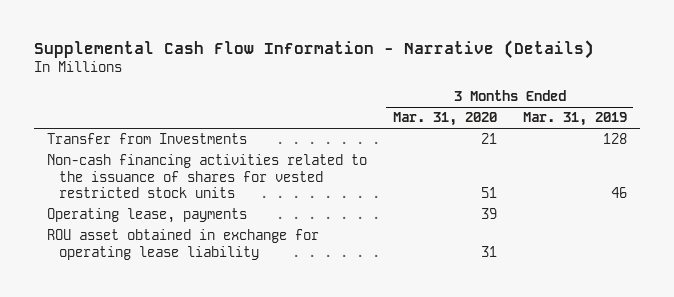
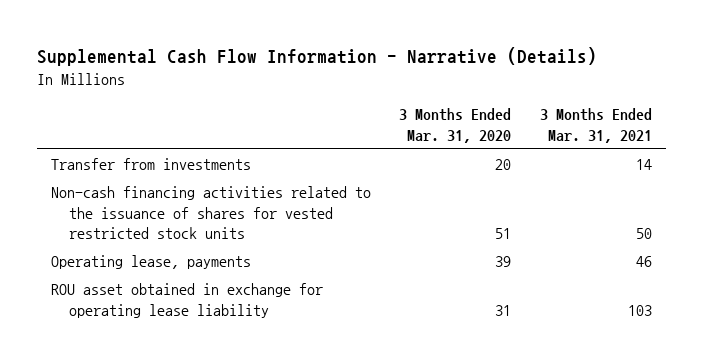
[522,112,627,127] Mar. 31, 2019 -> none
none -> [539,108,652,143] 3 Months Ended Mar. 31, 2021
[46,133,247,145] Transfer from Investments -> [51,158,252,171] Transfer from investments
[480,133,497,145] 21 -> [495,159,512,171] 20

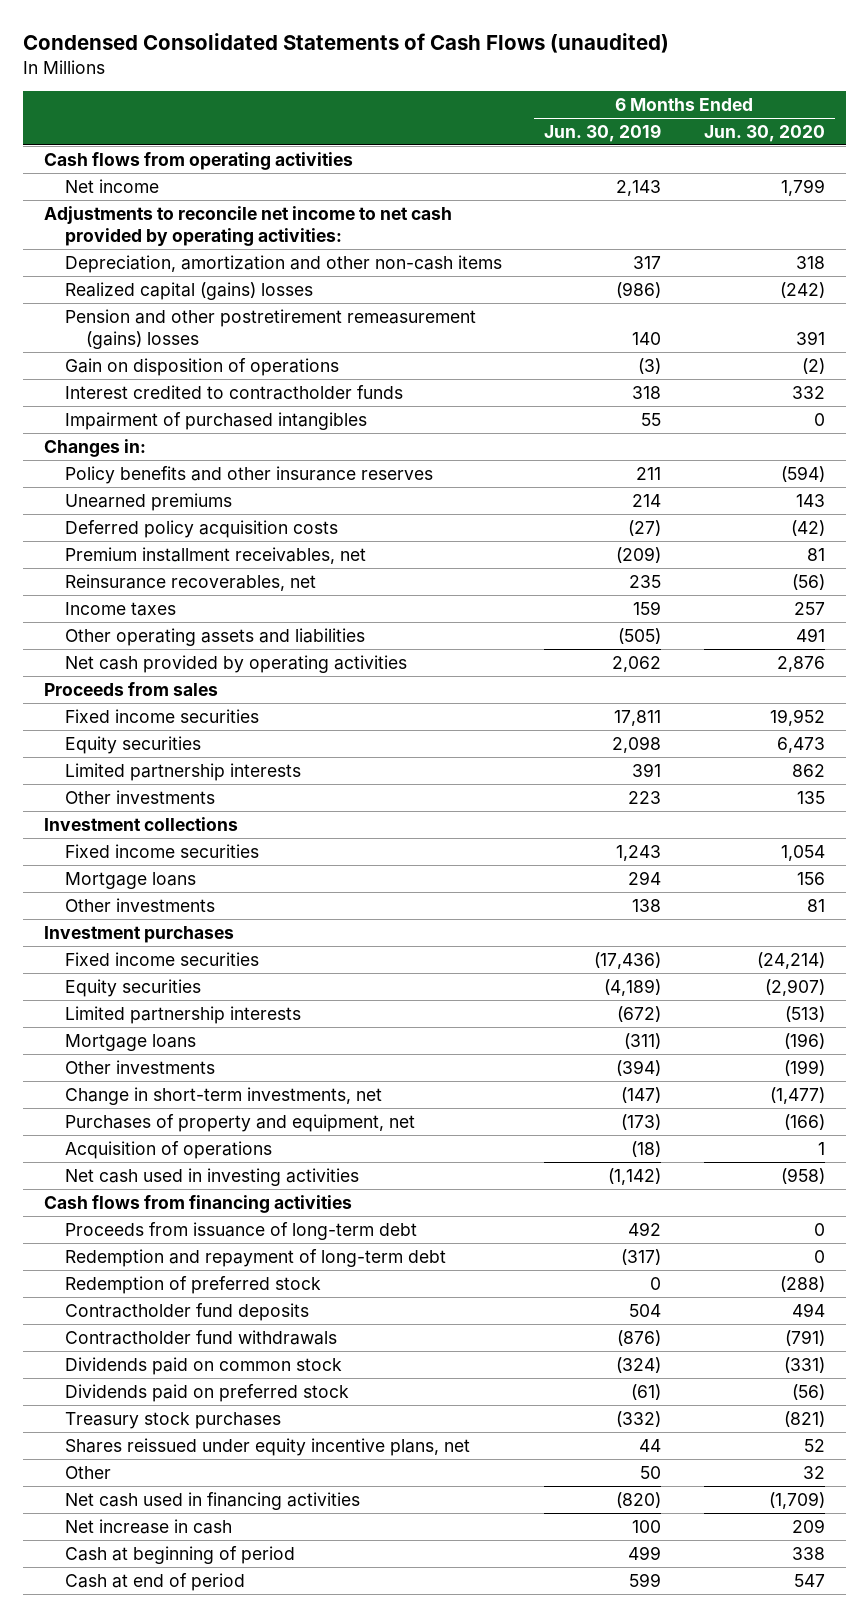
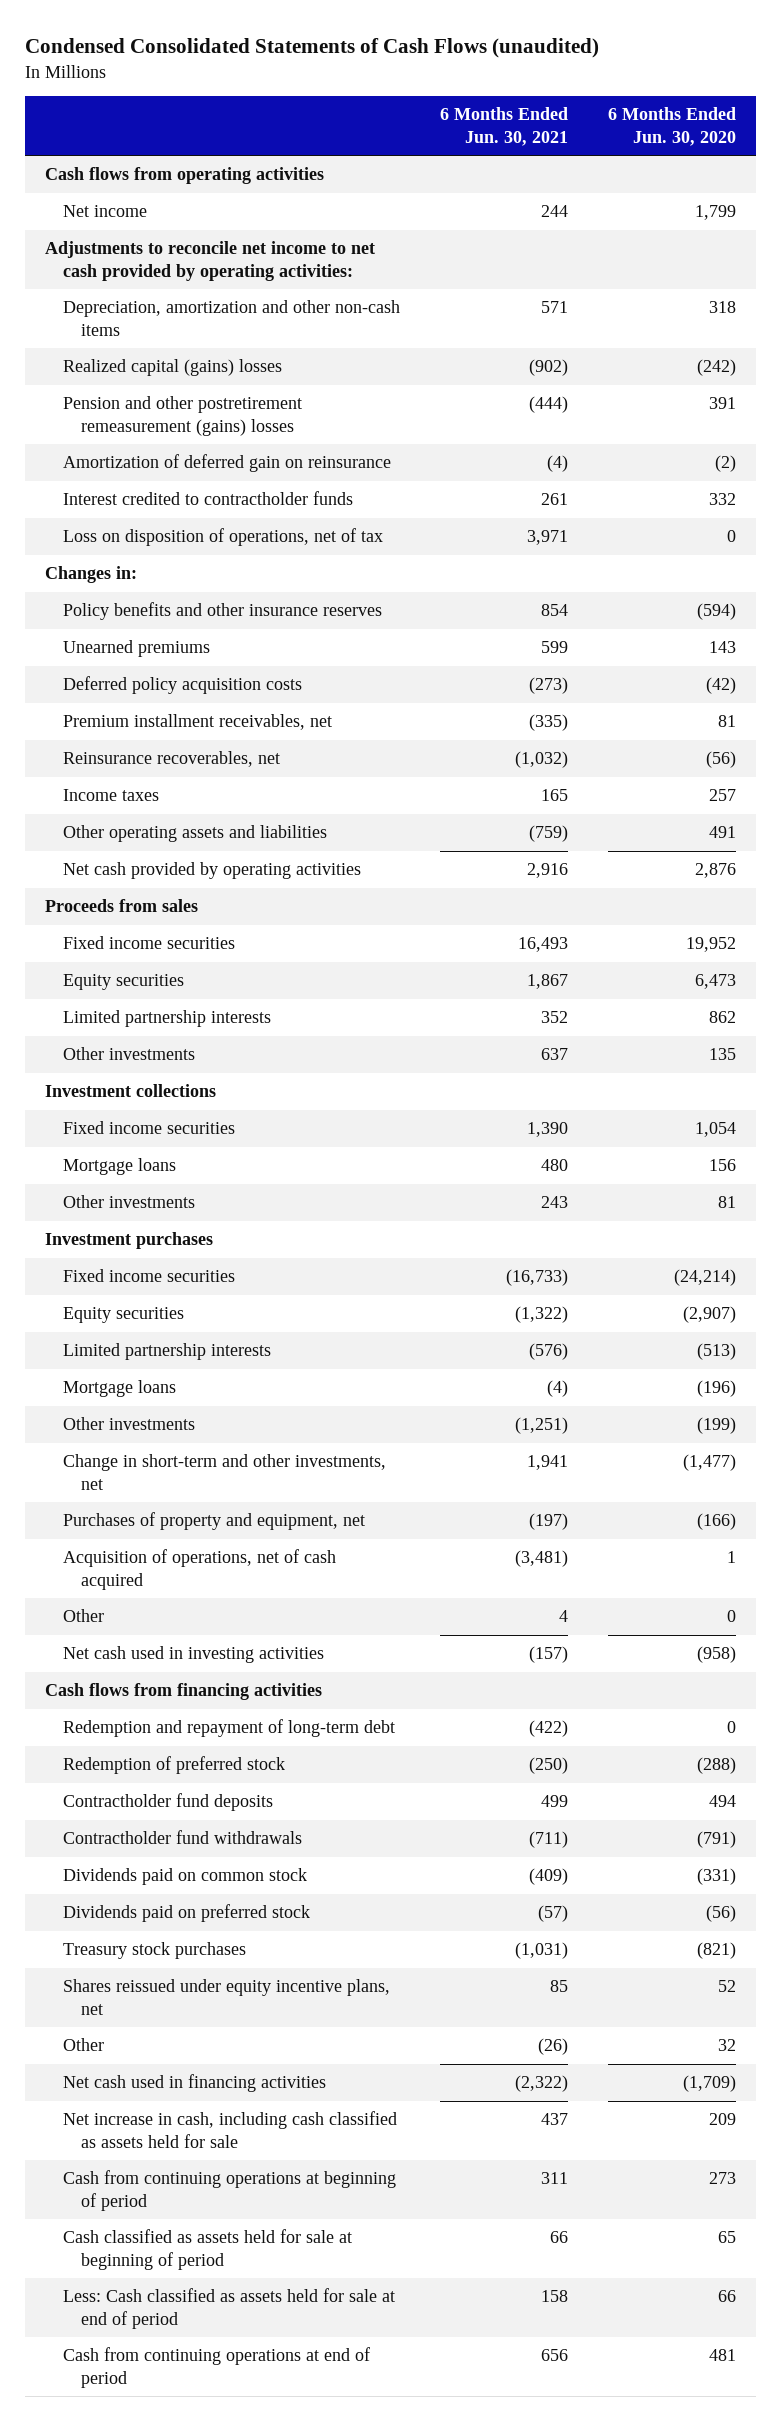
[544,123,662,142] Jun. 30, 2019 -> none
none -> [439,107,568,146] 6 Months Ended Jun. 30, 2021
[64,357,339,376] Gain on disposition of operations -> none
none -> [63,454,392,473] Amortization of deferred gain on reinsurance
[64,411,367,430] Impairment of purchased intangibles -> none
none -> [63,528,384,547] Loss on disposition of operations, net of tax
[64,1086,382,1105] Change in short-term investments, net -> [63,1454,387,1490] Change in short-term and other investments, net
[64,1140,272,1159] Acquisition of operations -> [63,1549,337,1590] Acquisition of operations, net of cash acquired
none -> [63,1609,105,1623] Other
[64,1221,417,1240] Proceeds from issuance of long-term debt -> none
[64,1518,232,1534] Net increase in cash -> [63,2111,398,2148] Net increase in cash, including cash classified as assets held for sale
[64,1545,295,1564] Cash at beginning of period -> [63,2170,397,2211] Cash from continuing operations at beginning of period
[791,1546,825,1560] 338 -> [708,2172,736,2185] 273
none -> [63,2229,353,2270] Cash classified as assets held for sale at beginning of period
none -> [63,2288,396,2329] Less: Cash classified as assets held for sale at end of period
[64,1572,245,1591] Cash at end of period -> [63,2347,371,2388] Cash from continuing operations at end of period
[793,1573,825,1587] 547 -> [708,2349,736,2362] 481

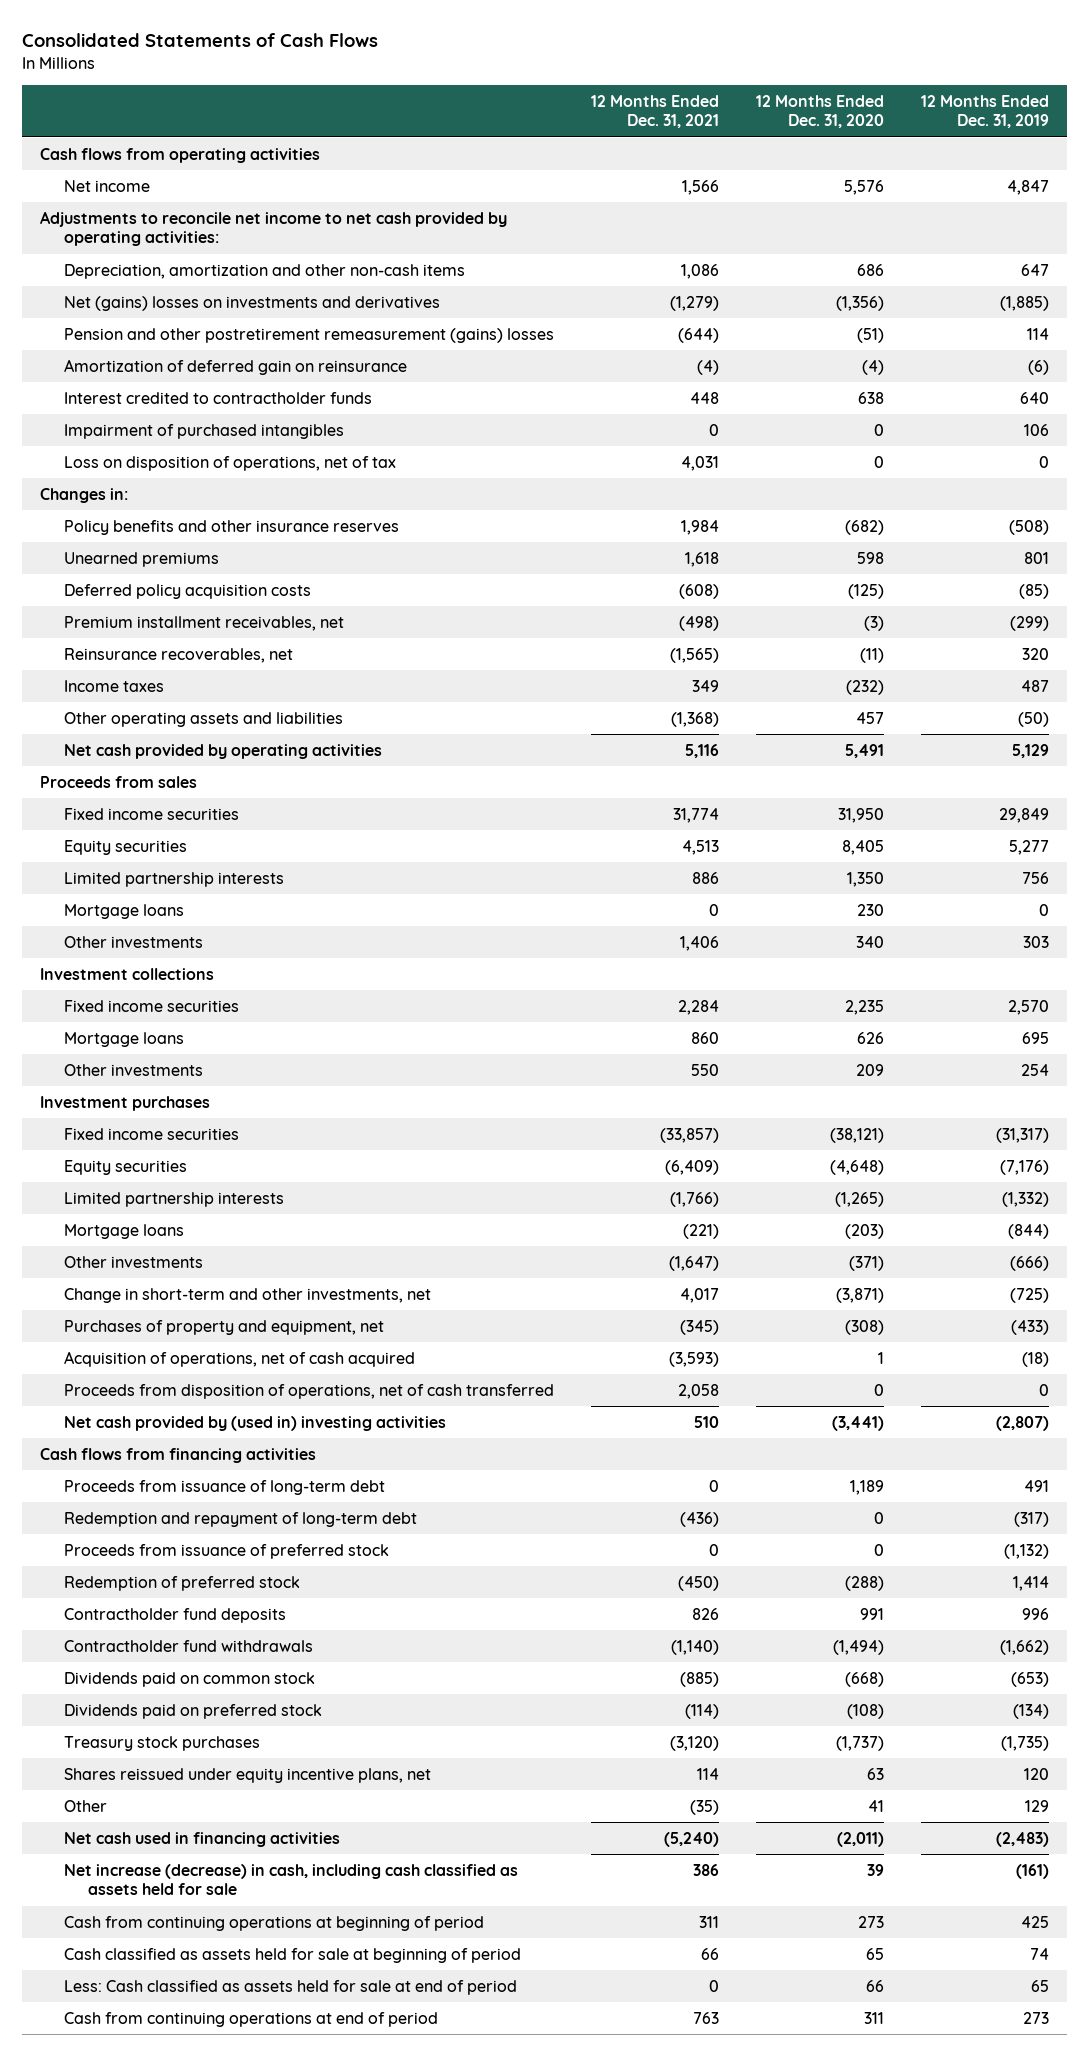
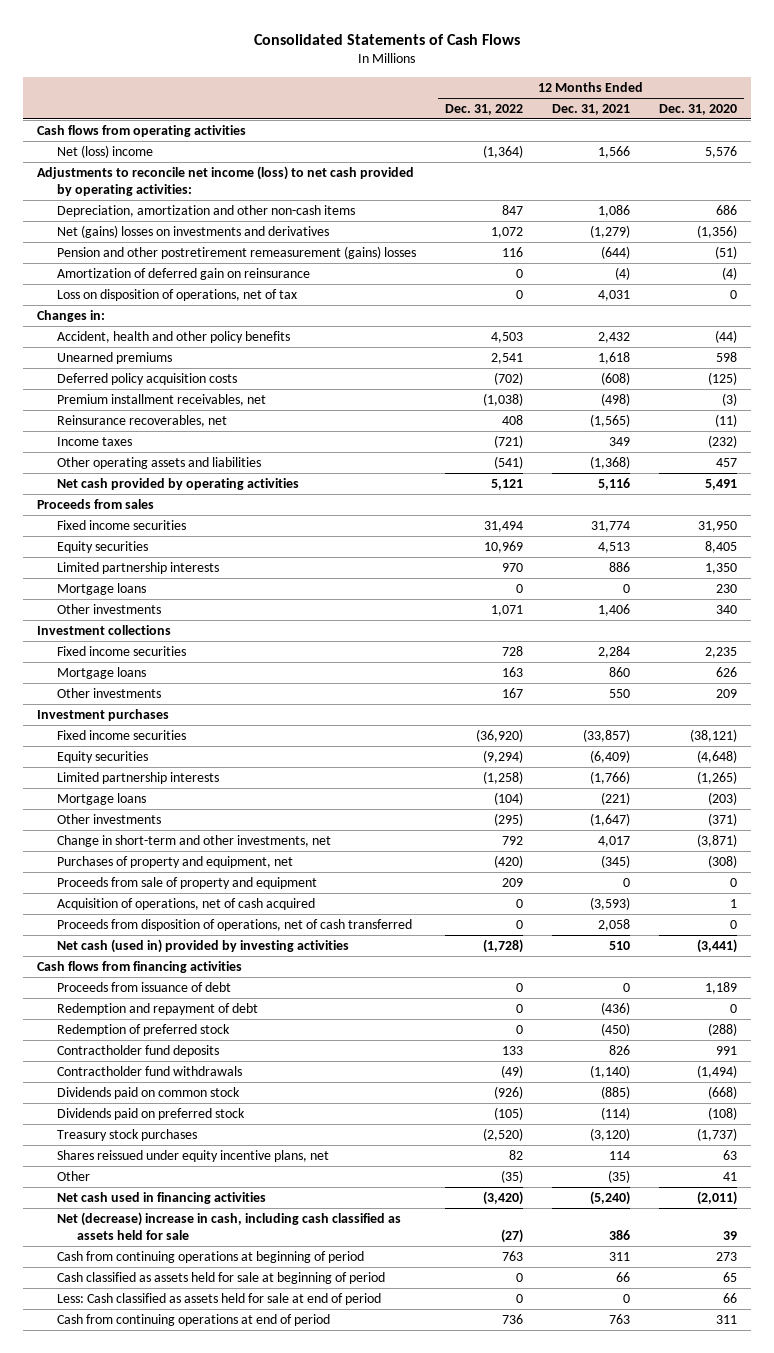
[920,94,1049,129] 12 Months Ended Dec. 31, 2019 -> none
none -> [445,104,524,116] Dec. 31, 2022
[64,179,151,192] Net income -> [57,144,154,158] Net (loss) income
[40,210,508,247] Adjustments to reconcile net income to net cash provided by operating activities: -> [37,165,415,197] Adjustments to reconcile net income (loss) to net cash provided by operating activities:
[64,391,373,404] Interest credited to contractholder funds -> none
[64,423,345,439] Impairment of purchased intangibles -> none
[64,519,400,535] Policy benefits and other insurance reserves -> [57,330,291,343] Accident, health and other policy benefits
[680,519,719,535] 1,984 -> [598,331,631,343] 2,432
[844,519,884,535] (682) -> [715,329,738,343] (44)
none -> [57,876,318,889] Proceeds from sale of property and equipment
[64,1415,447,1431] Net cash provided by (used in) investing activities -> [57,938,350,953] Net cash (used in) provided by investing activities
[64,1543,390,1559] Proceeds from issuance of preferred stock -> none
[64,1479,386,1495] Proceeds from issuance of long-term debt -> [57,981,232,992] Proceeds from issuance of debt
[64,1511,418,1527] Redemption and repayment of long-term debt -> [57,1002,259,1015] Redemption and repayment of debt
[64,1863,519,1896] Net increase (decrease) in cash, including cash classified as assets held for sale -> [57,1211,402,1241] Net (decrease) increase in cash, including cash classified as assets held for sale

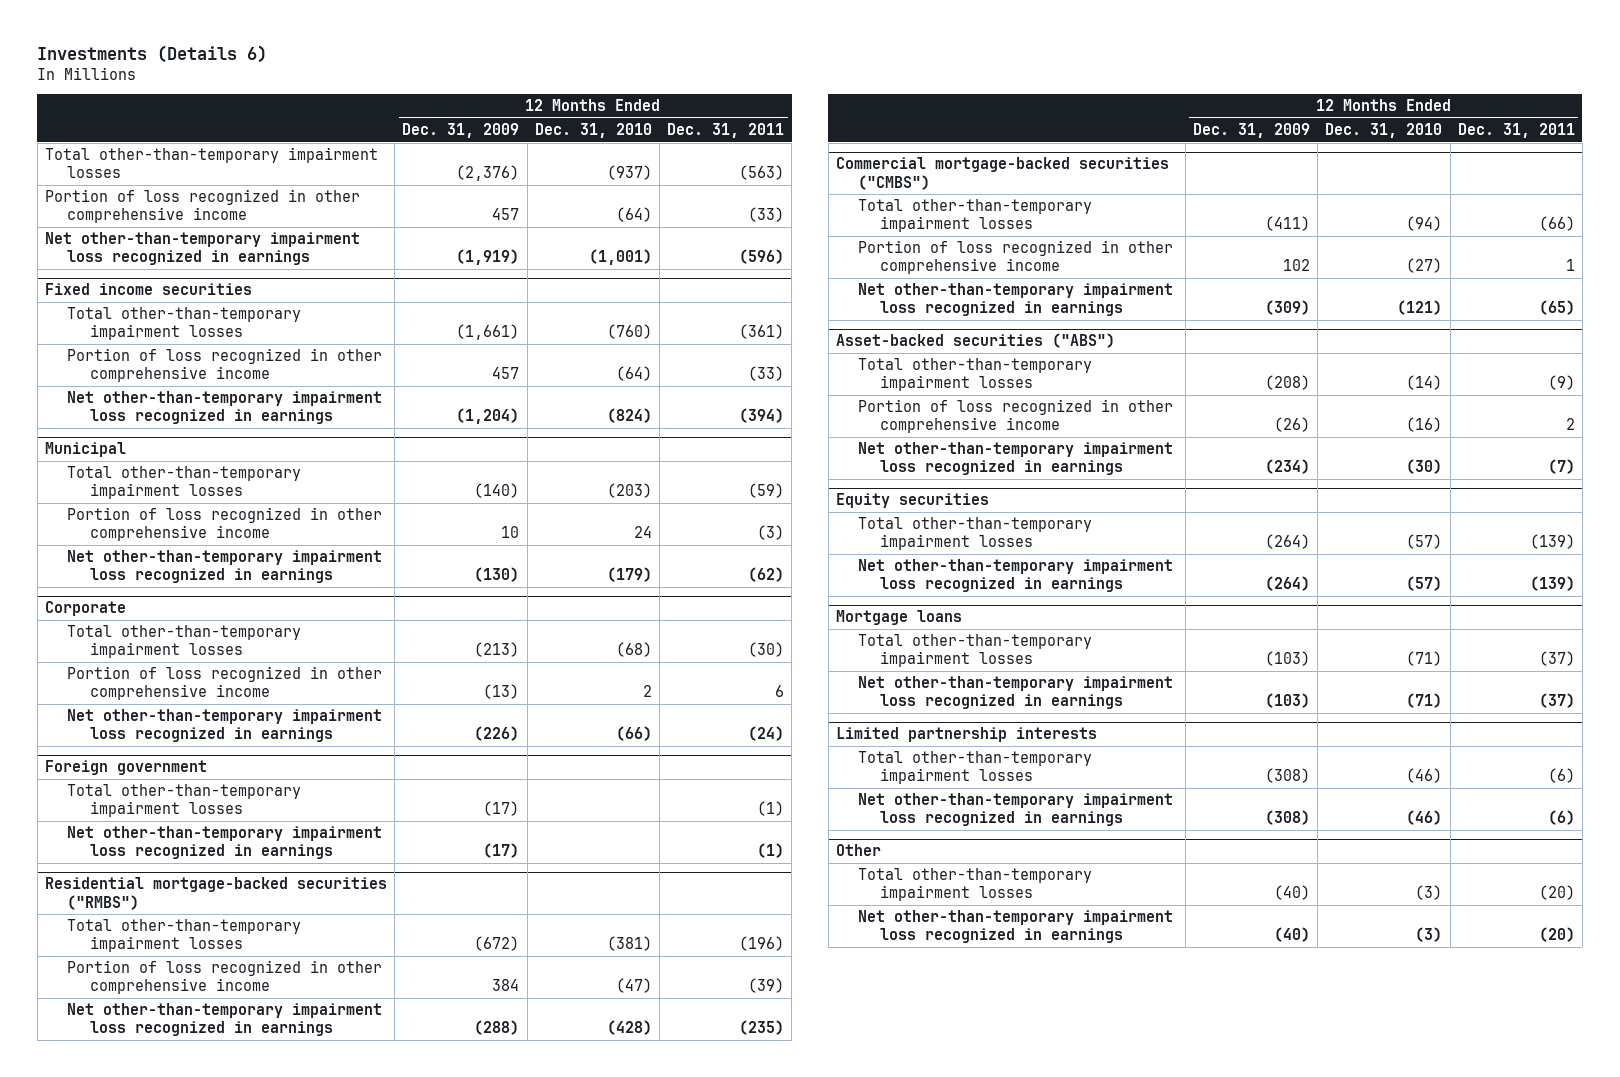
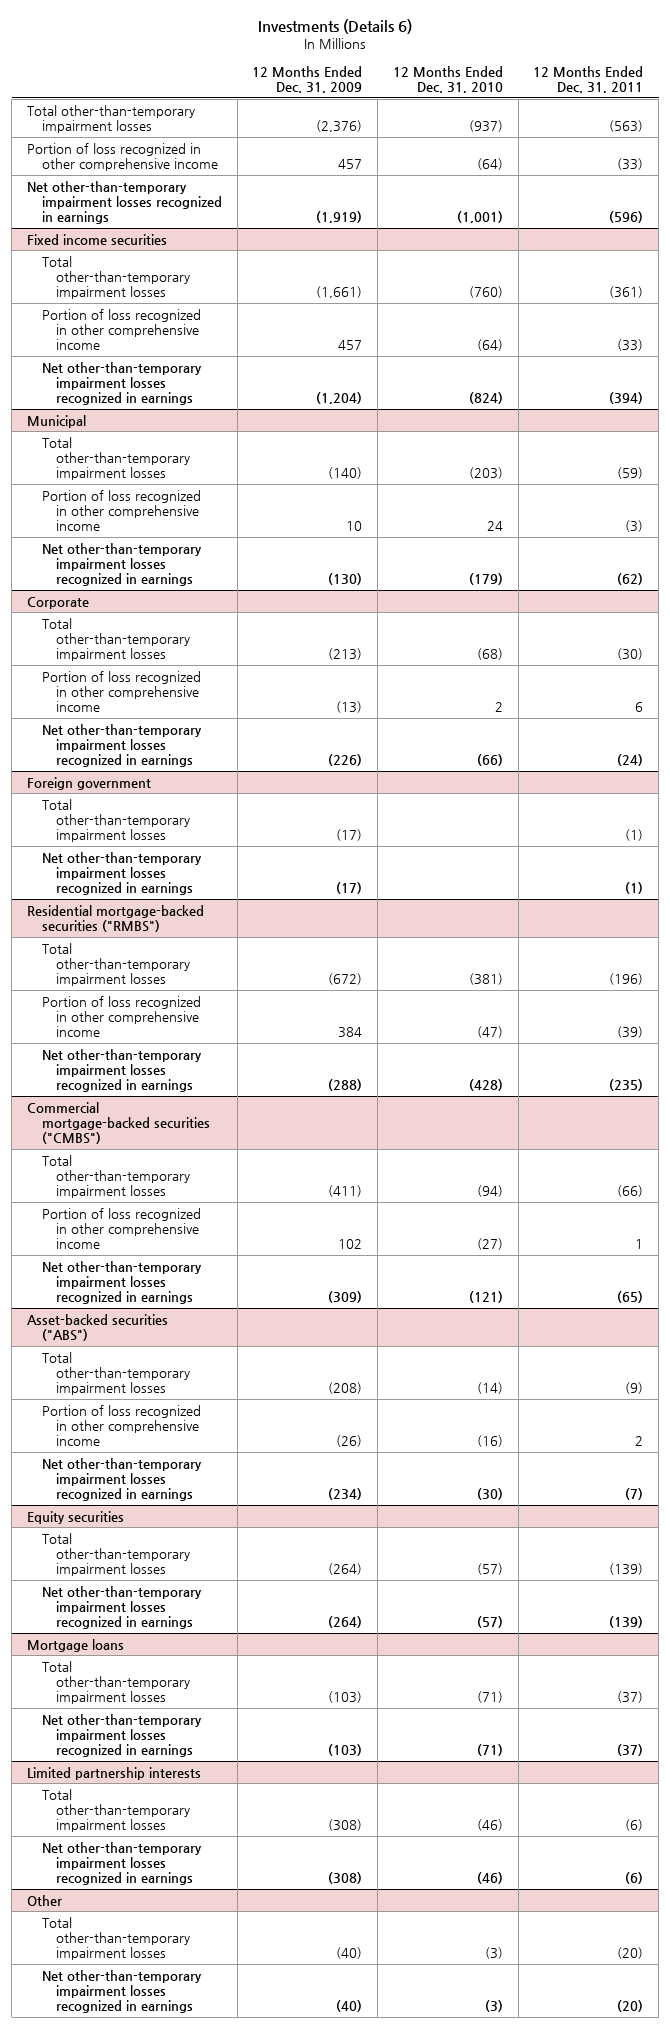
[45,232,361,266] Net other-than-temporary impairment loss recognized in earnings -> [27,180,222,224] Net other-than-temporary impairment losses recognized in earnings
[67,391,383,425] Net other-than-temporary impairment loss recognized in earnings -> [41,361,202,405] Net other-than-temporary impairment losses recognized in earnings
[67,550,383,584] Net other-than-temporary impairment loss recognized in earnings -> [41,542,202,586] Net other-than-temporary impairment losses recognized in earnings
[67,709,383,743] Net other-than-temporary impairment loss recognized in earnings -> [41,723,202,767] Net other-than-temporary impairment losses recognized in earnings
[67,826,383,860] Net other-than-temporary impairment loss recognized in earnings -> [41,851,202,895] Net other-than-temporary impairment losses recognized in earnings
[67,1003,383,1037] Net other-than-temporary impairment loss recognized in earnings -> [41,1048,202,1092] Net other-than-temporary impairment losses recognized in earnings
[857,283,1173,317] Net other-than-temporary impairment loss recognized in earnings -> [41,1260,202,1304] Net other-than-temporary impairment losses recognized in earnings
[857,442,1173,476] Net other-than-temporary impairment loss recognized in earnings -> [41,1457,202,1501] Net other-than-temporary impairment losses recognized in earnings
[857,559,1173,593] Net other-than-temporary impairment loss recognized in earnings -> [41,1585,202,1629] Net other-than-temporary impairment losses recognized in earnings
[857,676,1173,710] Net other-than-temporary impairment loss recognized in earnings -> [41,1713,202,1757] Net other-than-temporary impairment losses recognized in earnings
[857,793,1173,827] Net other-than-temporary impairment loss recognized in earnings -> [41,1841,202,1885] Net other-than-temporary impairment losses recognized in earnings
[857,910,1173,944] Net other-than-temporary impairment loss recognized in earnings -> [41,1969,202,2013] Net other-than-temporary impairment losses recognized in earnings

